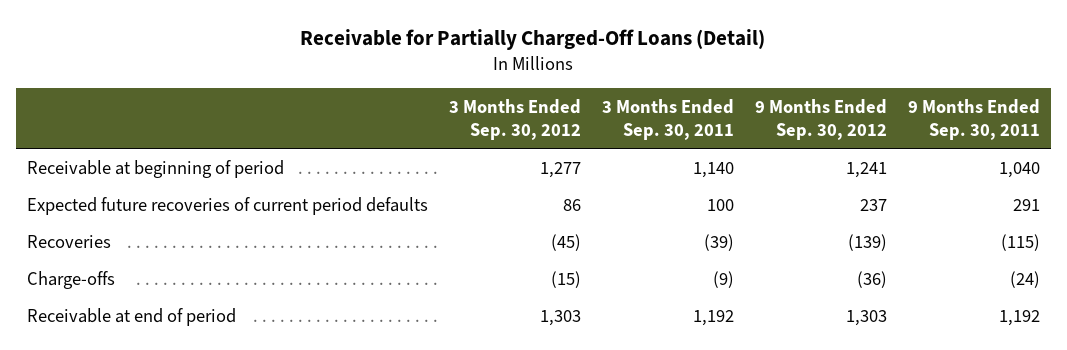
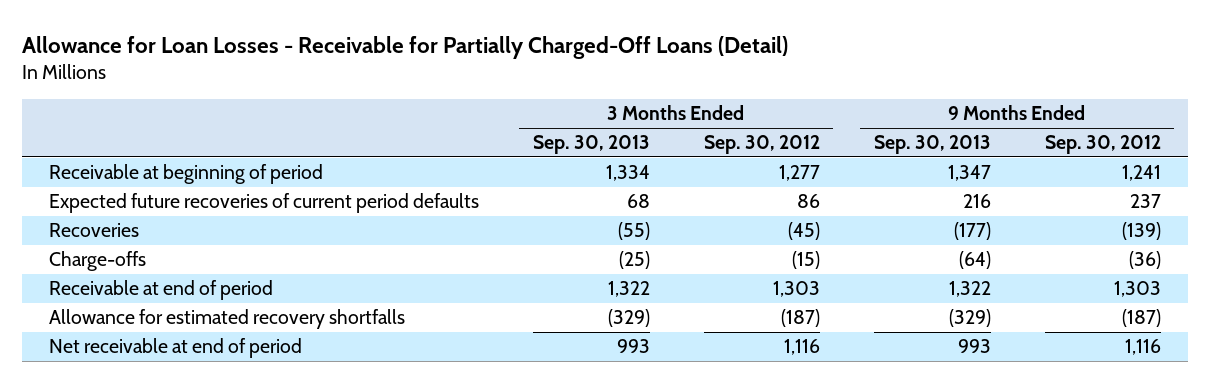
[300,28,766,50] Receivable for Partially Charged-Off Loans (Detail) -> [22,35,789,59] Allowance for Loan Losses - Receivable for Partially Charged-Off Loans (Detail)
[601,98,734,140] 3 Months Ended Sep. 30, 2011 -> none
[908,98,1041,140] 9 Months Ended Sep. 30, 2011 -> none
none -> [532,135,650,155] Sep. 30, 2013
none -> [873,135,991,155] Sep. 30, 2013
none -> [49,309,406,330] Allowance for estimated recovery shortfalls
none -> [49,338,303,359] Net receivable at end of period

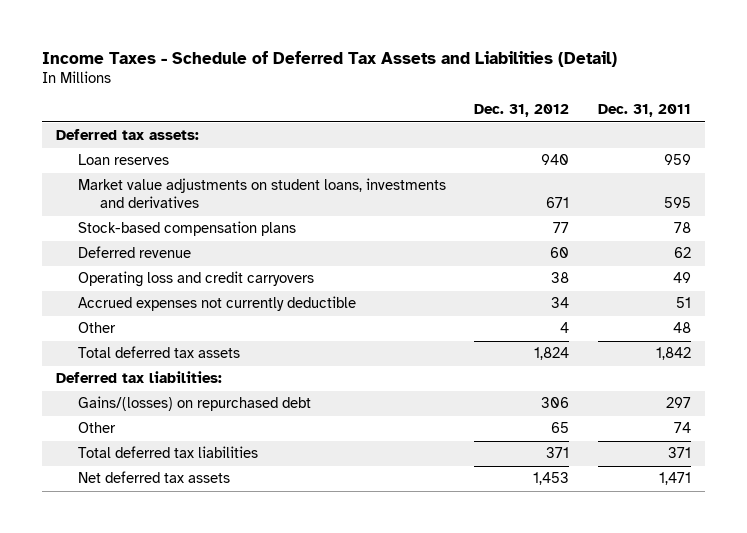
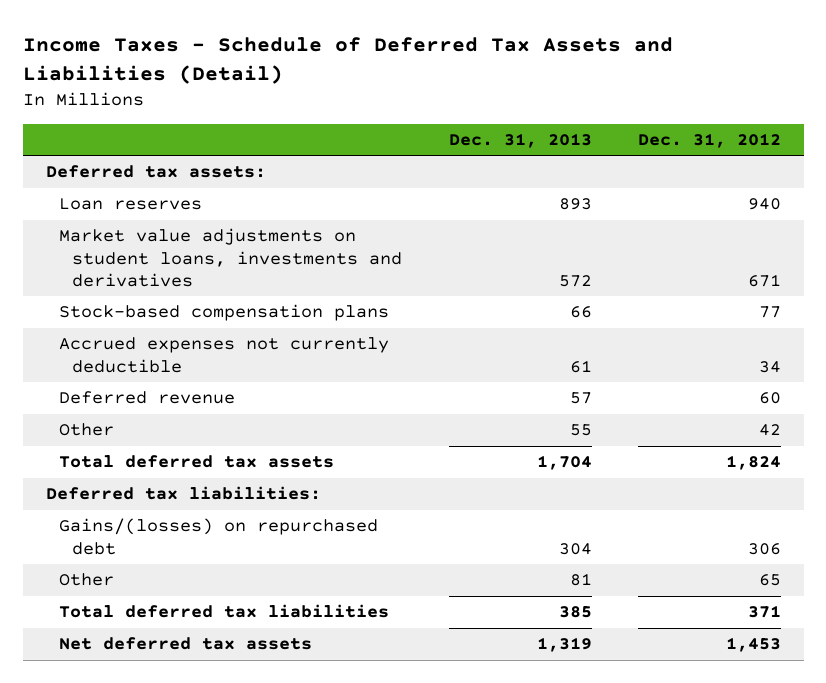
[597,104,691,118] Dec. 31, 2011 -> none
none -> [448,133,592,149] Dec. 31, 2013
[77,271,314,288] Operating loss and credit carryovers -> none
[77,246,191,259] Deferred revenue -> [59,391,236,405] Deferred revenue
[560,322,570,334] 4 -> [758,424,781,437] 42

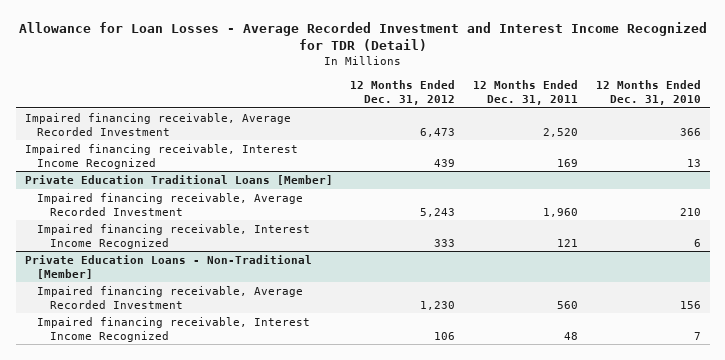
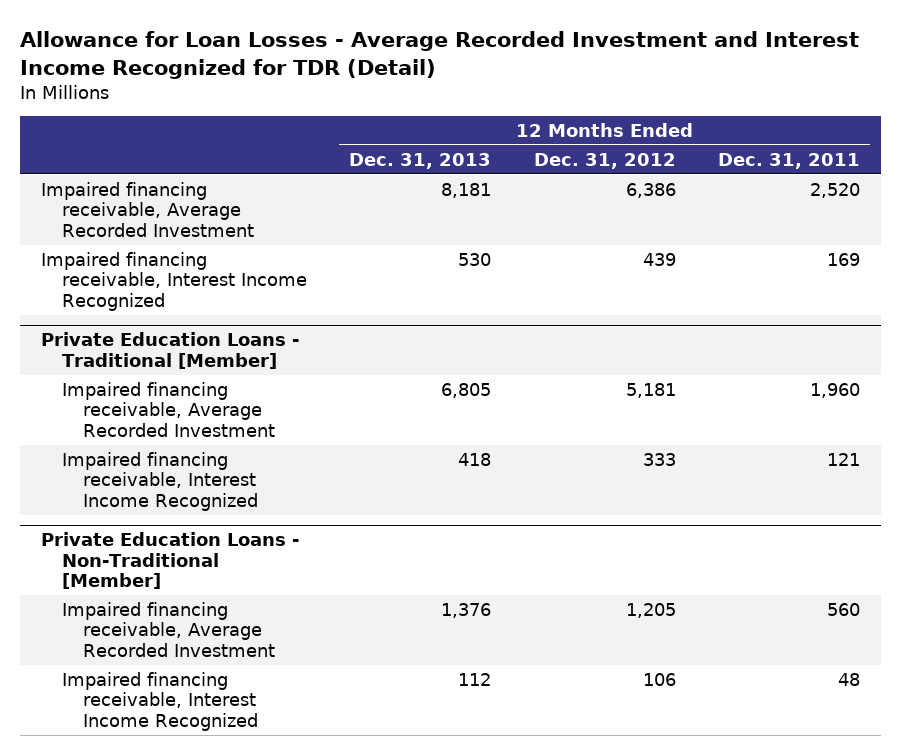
[595,79,701,105] 12 Months Ended Dec. 31, 2010 -> none
none -> [349,152,492,169] Dec. 31, 2013
[420,127,456,137] 6,473 -> [625,182,676,198] 6,386
[24,174,333,185] Private Education Traditional Loans [Member] -> [41,332,300,369] Private Education Loans - Traditional [Member]
[420,207,456,217] 5,243 -> [625,382,676,398] 5,181
[420,300,456,310] 1,230 -> [625,602,676,618] 1,205

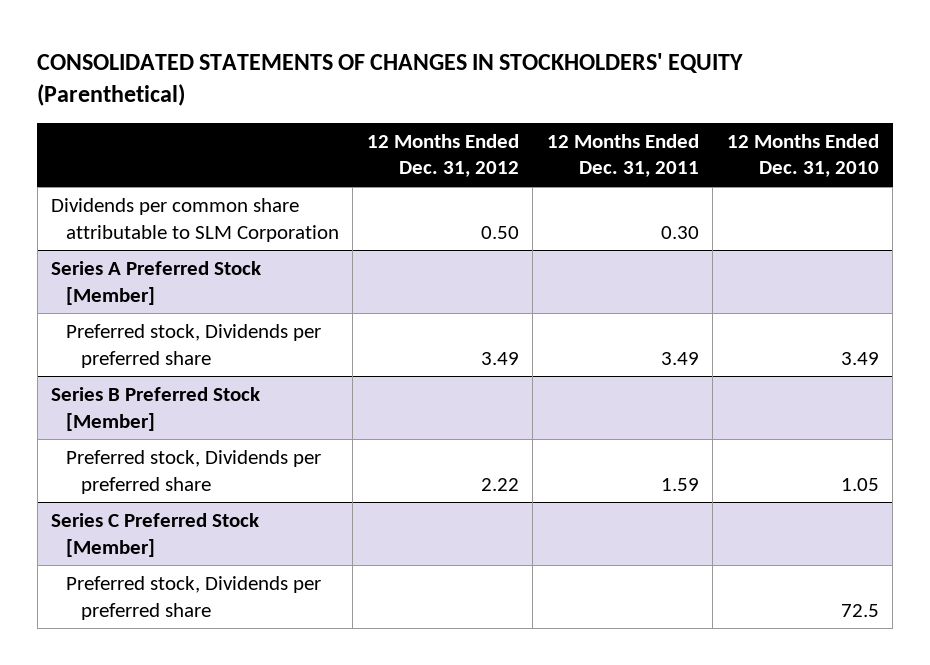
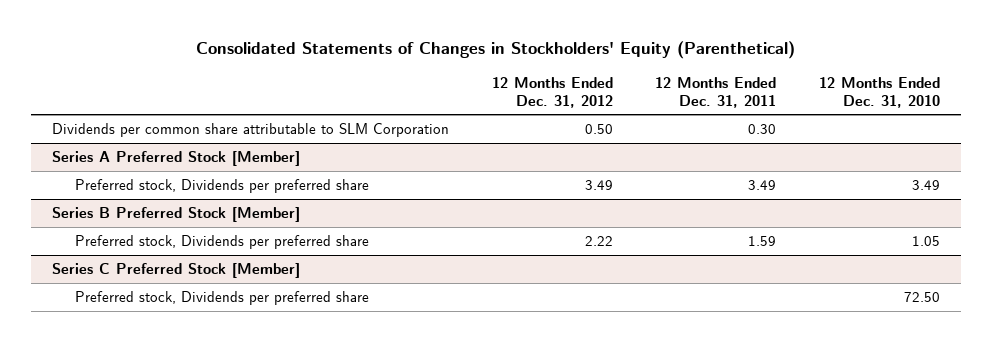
[37,52,744,106] CONSOLIDATED STATEMENTS OF CHANGES IN STOCKHOLDERS' EQUITY (Parenthetical) -> [196,40,796,59] Consolidated Statements of Changes in Stockholders' Equity (Parenthetical)
[840,603,879,617] 72.5 -> [904,292,941,303] 72.50

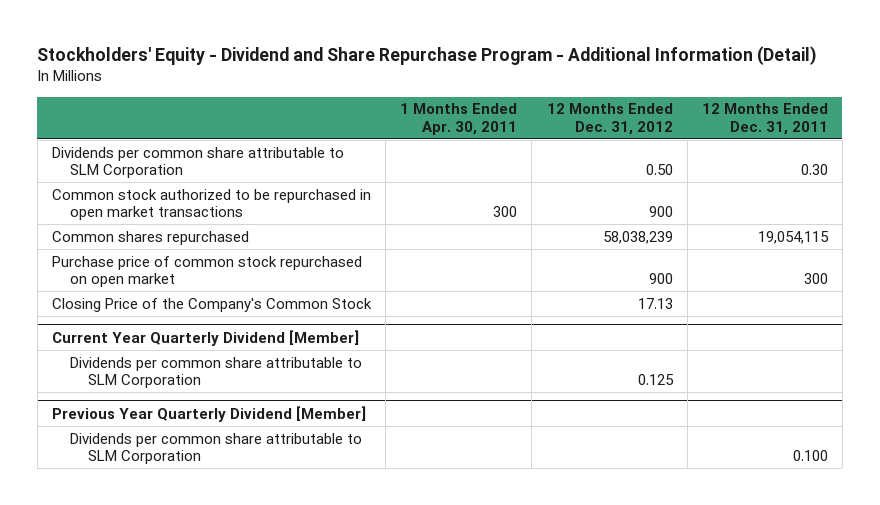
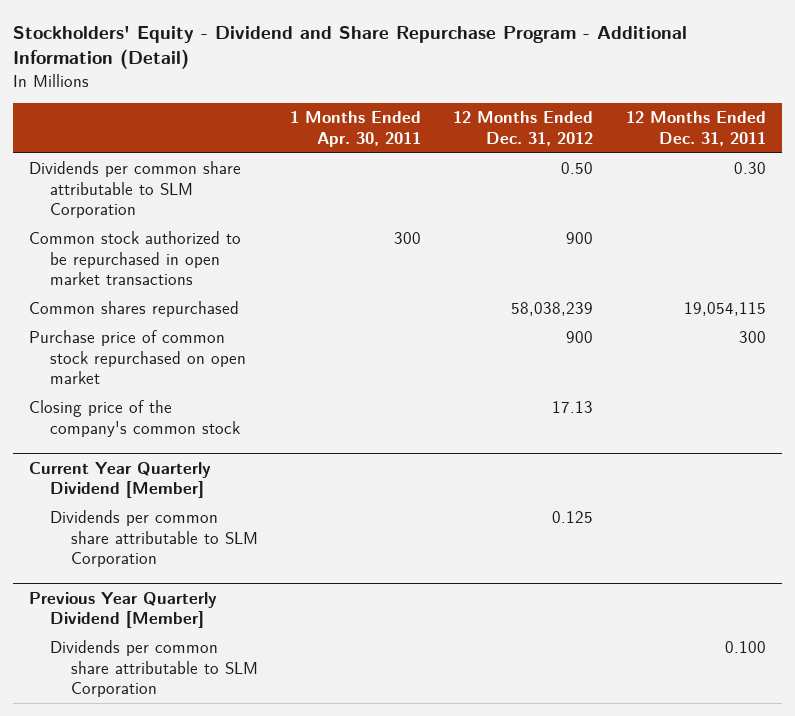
[52,297,373,312] Closing Price of the Company's Common Stock -> [29,400,241,437] Closing price of the company's common stock

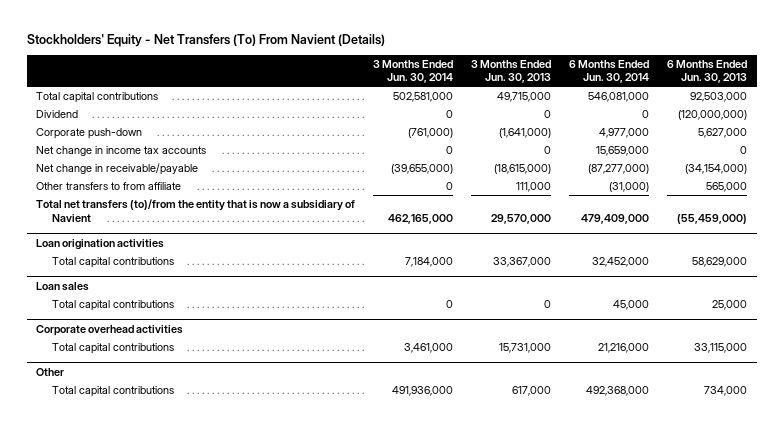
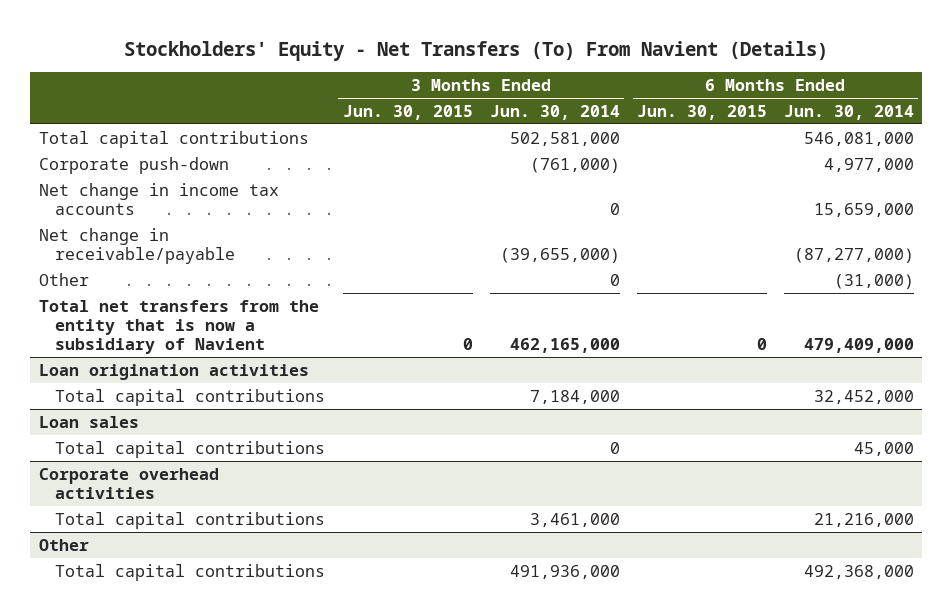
[471,59,552,84] 3 Months Ended Jun. 30, 2013 -> none
[667,59,748,84] 6 Months Ended Jun. 30, 2013 -> none
none -> [342,105,473,121] Jun. 30, 2015
none -> [636,105,767,121] Jun. 30, 2015
[35,110,78,119] Dividend -> none
[35,182,181,191] Other transfers to from affiliate -> [38,272,89,286] Other
[35,199,355,222] Total net transfers (to)/from the entity that is now a subsidiary of Navient -> [38,299,319,355] Total net transfers from the entity that is now a subsidiary of Navient

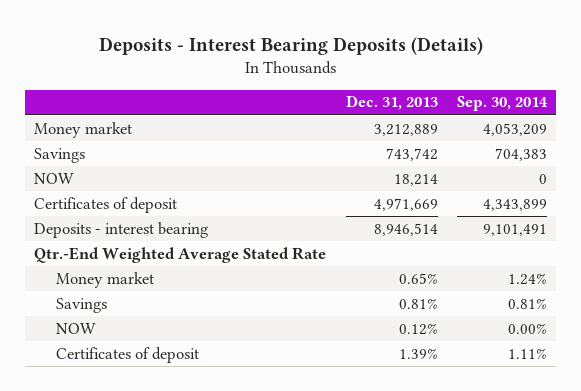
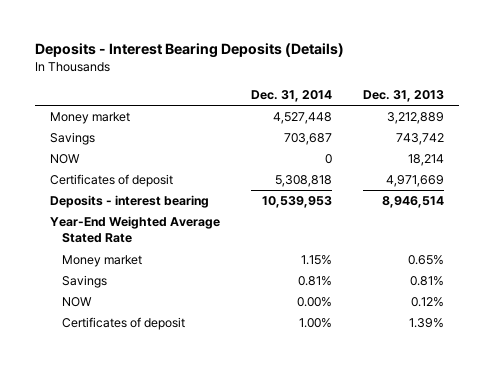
[456,96,548,112] Sep. 30, 2014 -> none
none -> [250,90,332,103] Dec. 31, 2014
[34,246,327,263] Qtr.-End Weighted Average Stated Rate -> [50,216,221,244] Year-End Weighted Average Stated Rate

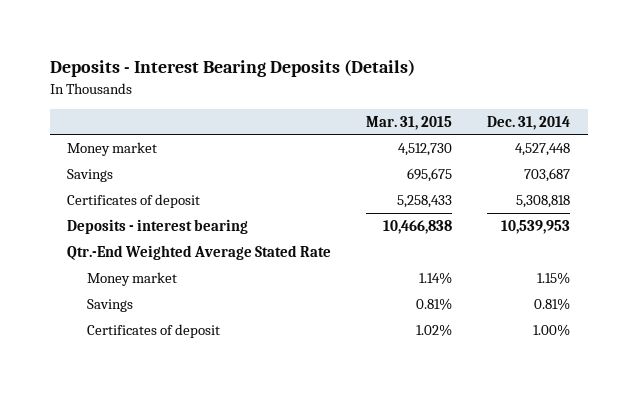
[362,90,444,103] Dec. 31, 2013 -> none
none -> [366,115,453,130] Mar. 31, 2015
[50,154,81,165] NOW -> none
[50,216,221,244] Year-End Weighted Average Stated Rate -> [67,245,332,261] Qtr.-End Weighted Average Stated Rate
[62,297,93,308] NOW -> none

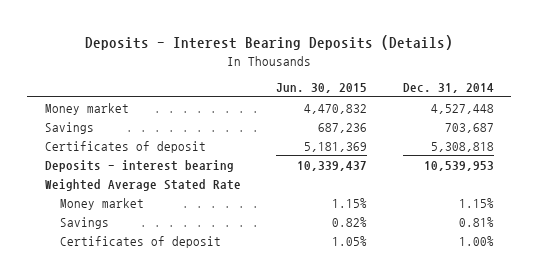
[366,115,453,130] Mar. 31, 2015 -> none
none -> [276,83,368,94] Jun. 30, 2015
[67,245,332,261] Qtr.-End Weighted Average Stated Rate -> [44,178,241,191] Weighted Average Stated Rate

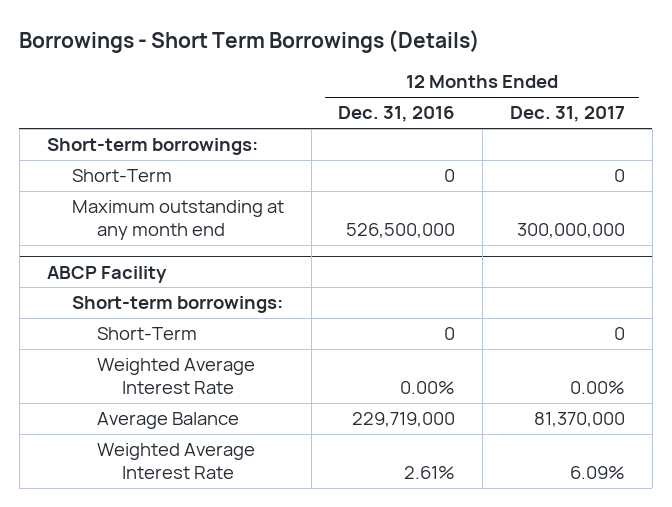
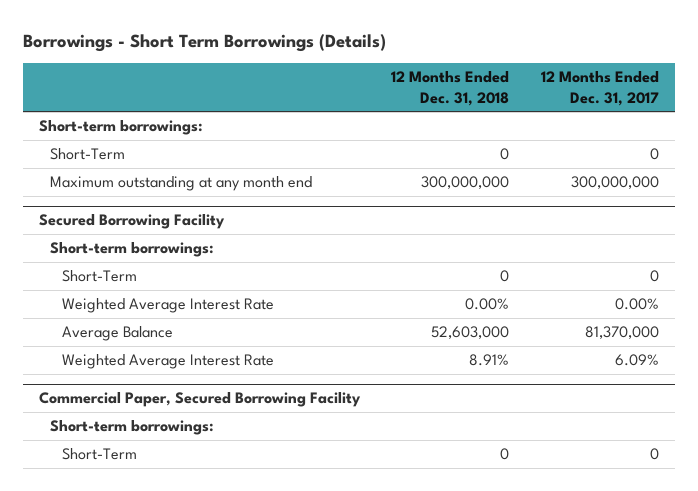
[338,106,456,123] Dec. 31, 2016 -> none
none -> [391,71,510,106] 12 Months Ended Dec. 31, 2018
[46,265,167,283] ABCP Facility -> [38,214,225,230] Secured Borrowing Facility
none -> [38,392,361,408] Commercial Paper, Secured Borrowing Facility
none -> [50,420,215,436] Short-term borrowings:
none -> [61,448,137,461] Short-Term

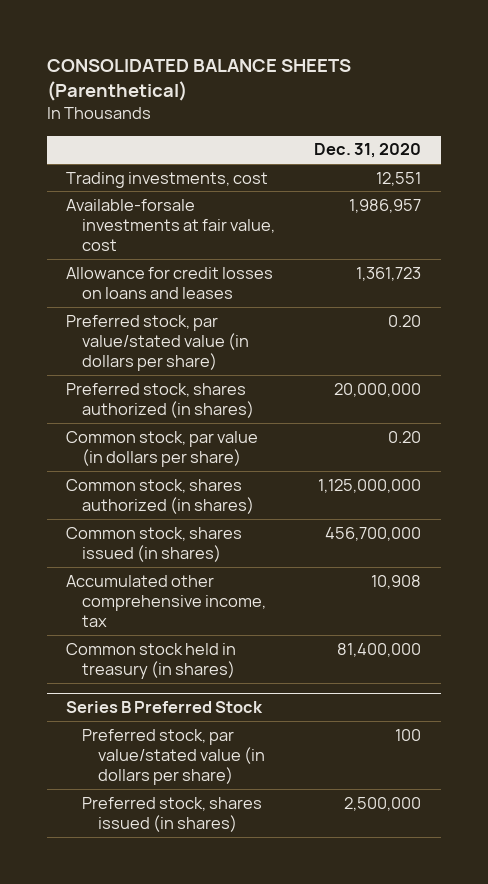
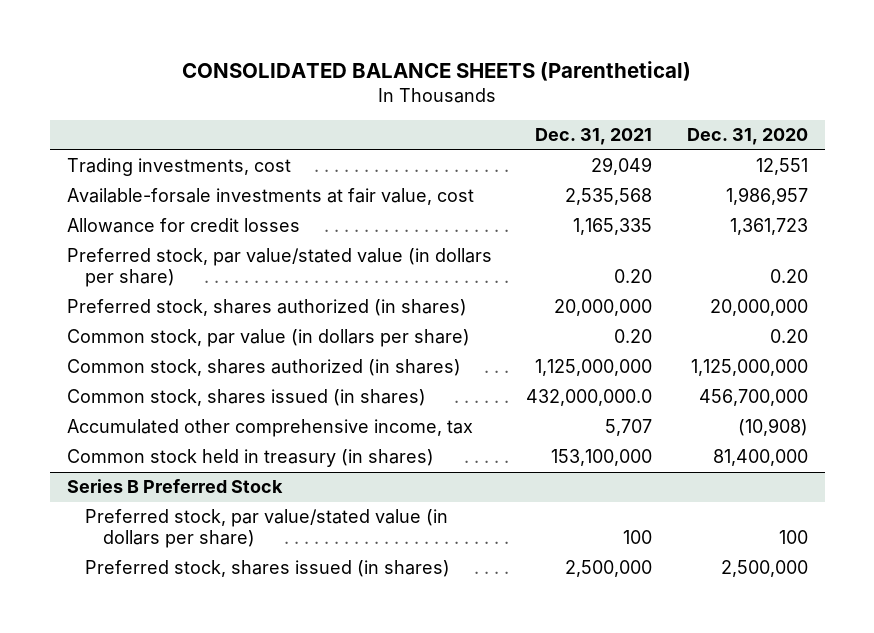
none -> [535,128,653,146] Dec. 31, 2021
[66,266,274,299] Allowance for credit losses on loans and leases -> [66,218,300,234] Allowance for credit losses
[371,574,422,589] 10,908 -> [737,418,808,437] (10,908)

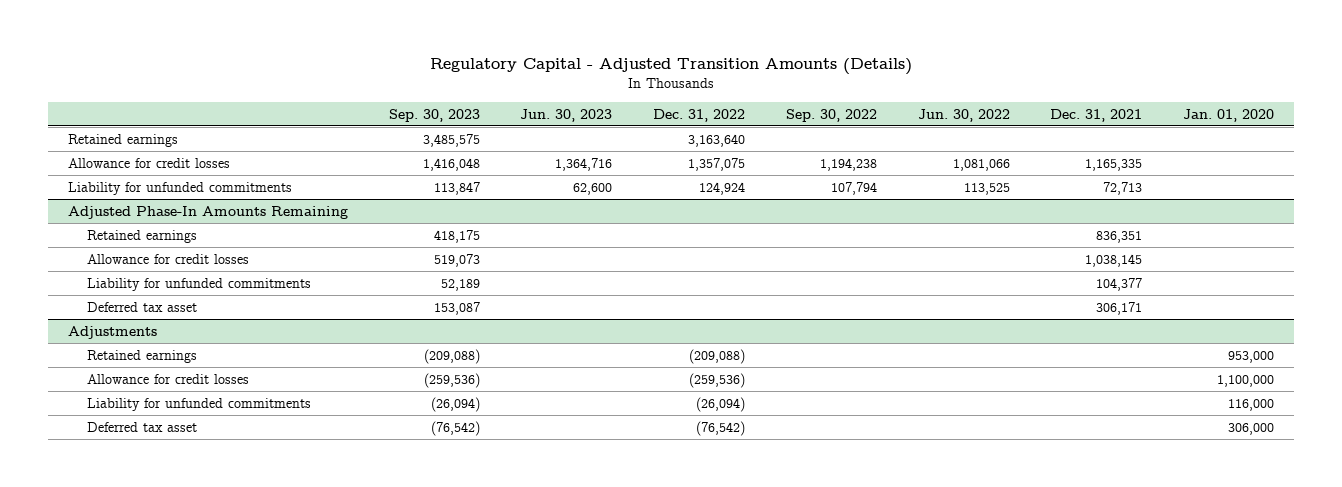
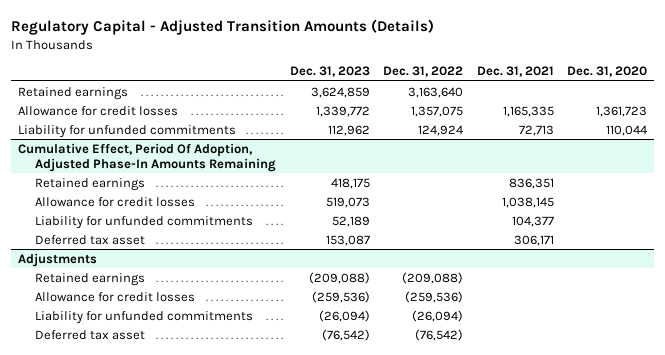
[388,108,480,122] Sep. 30, 2023 -> none
[520,108,613,122] Jun. 30, 2023 -> none
[785,108,877,122] Sep. 30, 2022 -> none
[917,108,1010,122] Jun. 30, 2022 -> none
[1182,108,1274,122] Jan. 01, 2020 -> none
none -> [289,66,370,78] Dec. 31, 2023
none -> [567,66,648,78] Dec. 31, 2020
[67,205,348,219] Adjusted Phase-In Amounts Remaining -> [17,142,277,172] Cumulative Effect, Period Of Adoption, Adjusted Phase-In Amounts Remaining

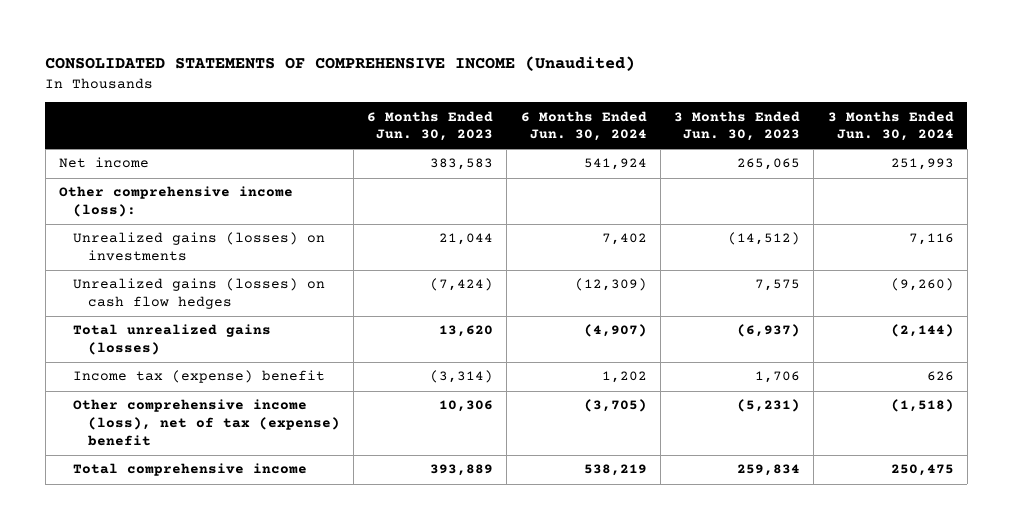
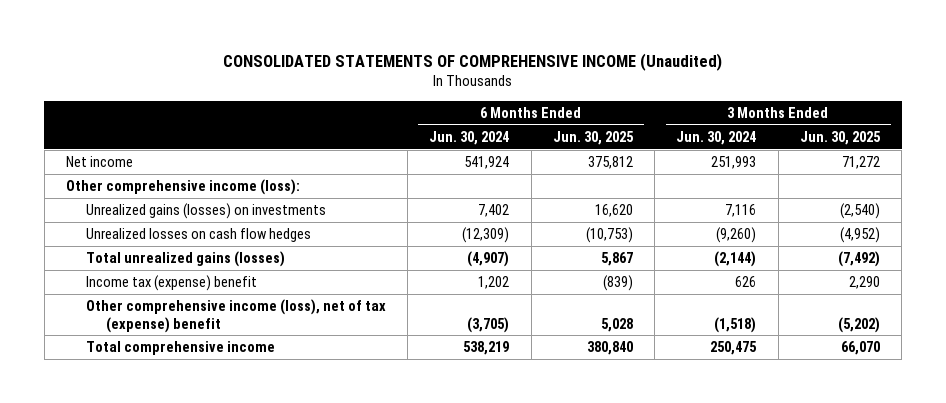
[367,110,494,142] 6 Months Ended Jun. 30, 2023 -> none
[674,110,801,142] 3 Months Ended Jun. 30, 2023 -> none
none -> [552,130,634,145] Jun. 30, 2025
none -> [799,130,881,145] Jun. 30, 2025
[73,278,326,310] Unrealized gains (losses) on cash flow hedges -> [85,228,311,243] Unrealized losses on cash flow hedges

